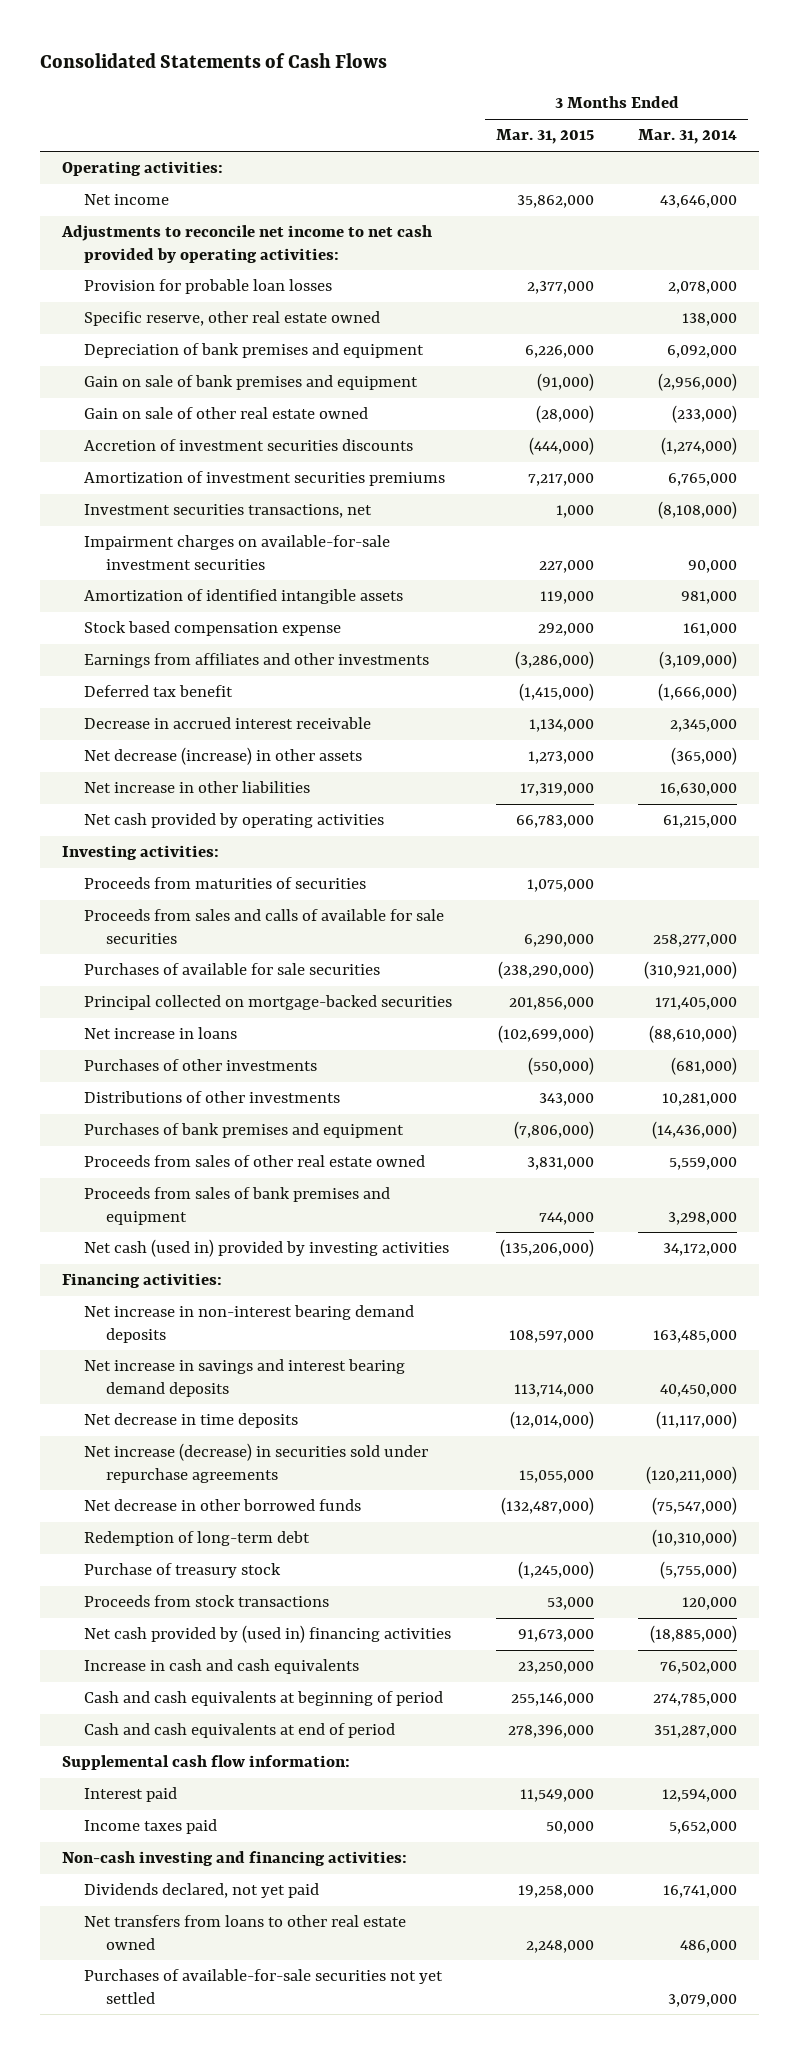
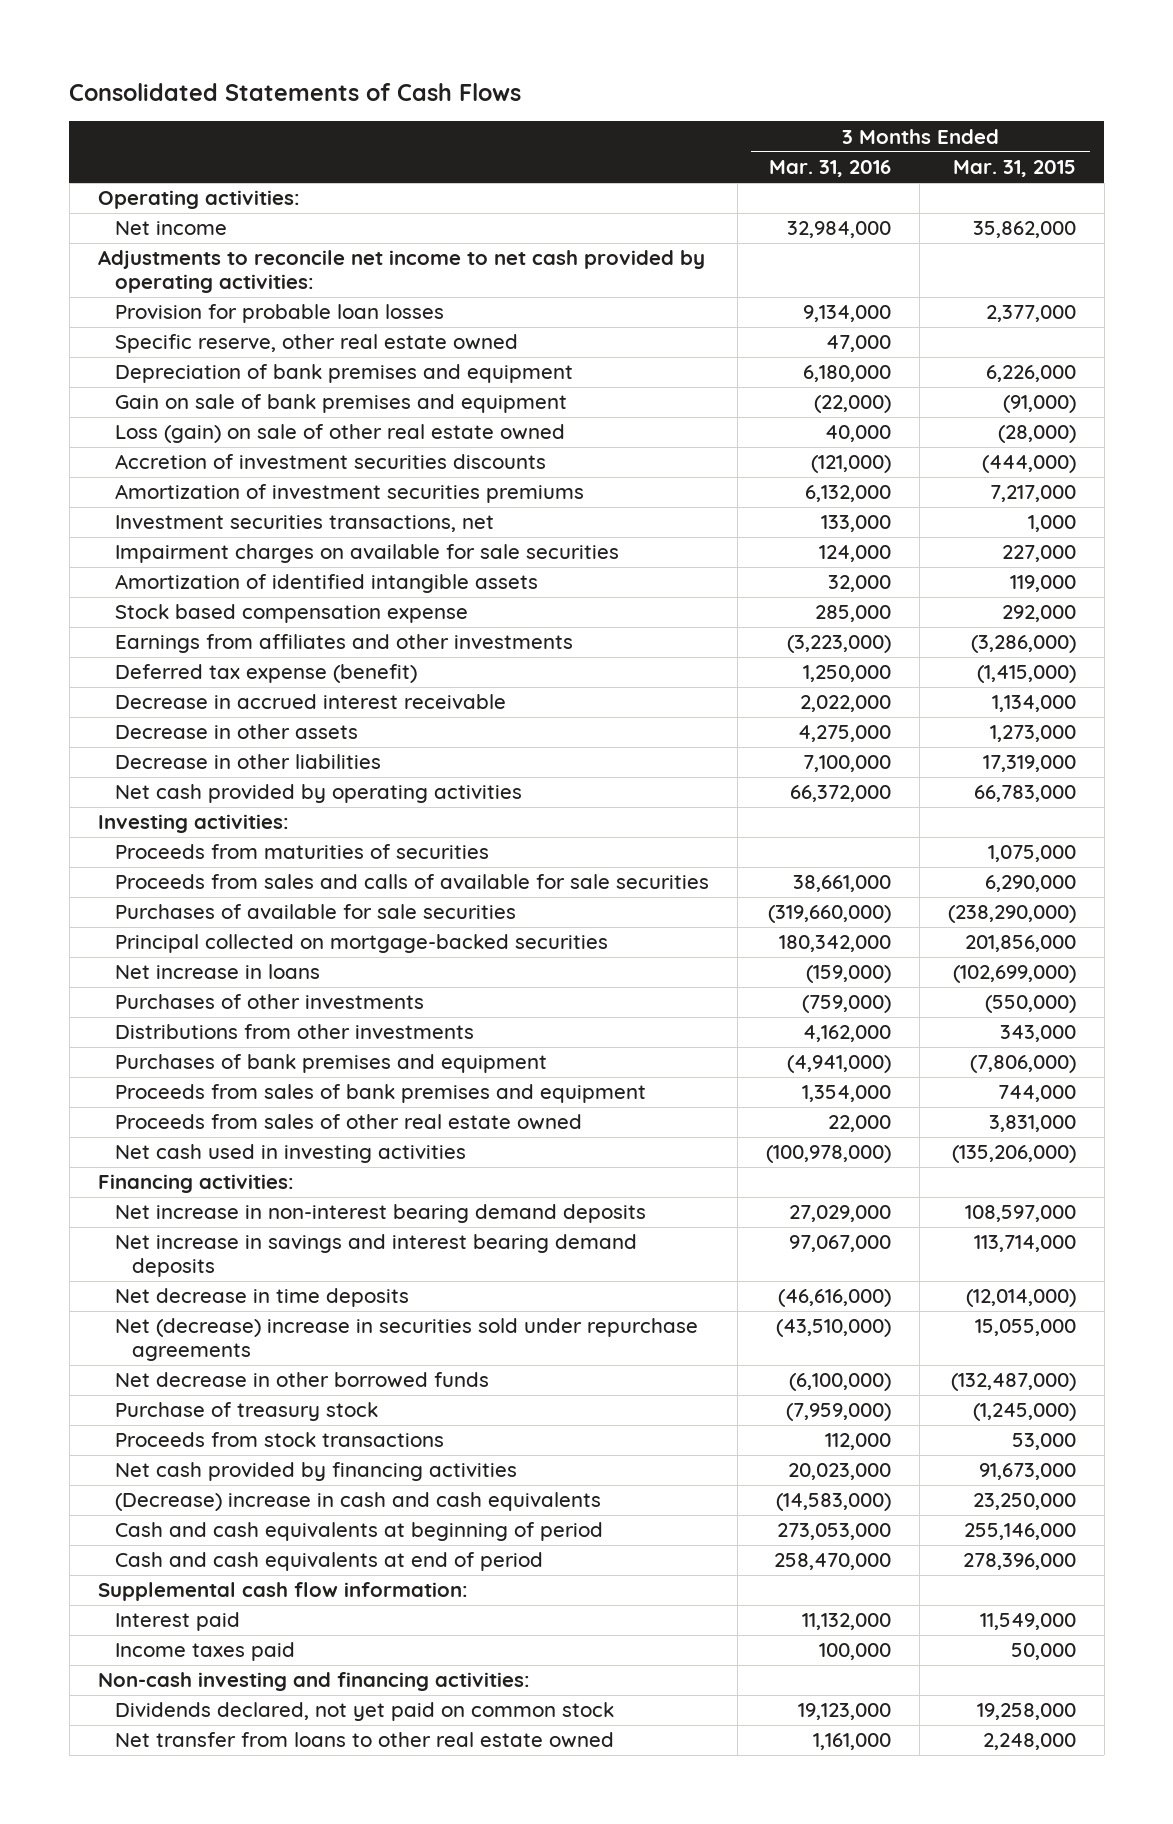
[638,129,738,145] Mar. 31, 2014 -> none
none -> [768,160,891,178] Mar. 31, 2016
[83,407,368,420] Gain on sale of other real estate owned -> [114,424,565,444] Loss (gain) on sale of other real estate owned
[83,535,390,570] Impairment charges on available-for-sale investment securities -> [114,544,619,564] Impairment charges on available for sale securities
[83,685,233,698] Deferred tax benefit -> [114,664,417,684] Deferred tax expense (benefit)
[83,747,362,766] Net decrease (increase) in other assets -> [114,724,358,740] Decrease in other assets
[83,781,310,794] Net increase in other liabilities -> [114,754,381,770] Decrease in other liabilities
[83,1091,340,1104] Distributions of other investments -> [114,1024,474,1040] Distributions from other investments
[83,1155,425,1168] Proceeds from sales of other real estate owned -> [114,1114,582,1131] Proceeds from sales of other real estate owned
[83,1239,449,1258] Net cash (used in) provided by investing activities -> [114,1144,466,1164] Net cash used in investing activities
[83,1443,428,1483] Net increase (decrease) in securities sold under repurchase agreements -> [114,1318,698,1362] Net (decrease) increase in securities sold under repurchase agreements
[83,1531,310,1547] Redemption of long-term debt -> none
[83,1625,451,1644] Net cash provided by (used in) financing activities -> [114,1462,517,1482] Net cash provided by financing activities
[83,1659,359,1675] Increase in cash and cash equivalents -> [114,1492,601,1512] (Decrease) increase in cash and cash equivalents
[83,1969,443,2004] Purchases of available-for-sale securities not yet settled -> none
[83,1883,319,1899] Dividends declared, not yet paid -> [114,1702,614,1722] Dividends declared, not yet paid on common stock
[83,1915,406,1950] Net transfers from loans to other real estate owned -> [114,1732,614,1749] Net transfer from loans to other real estate owned

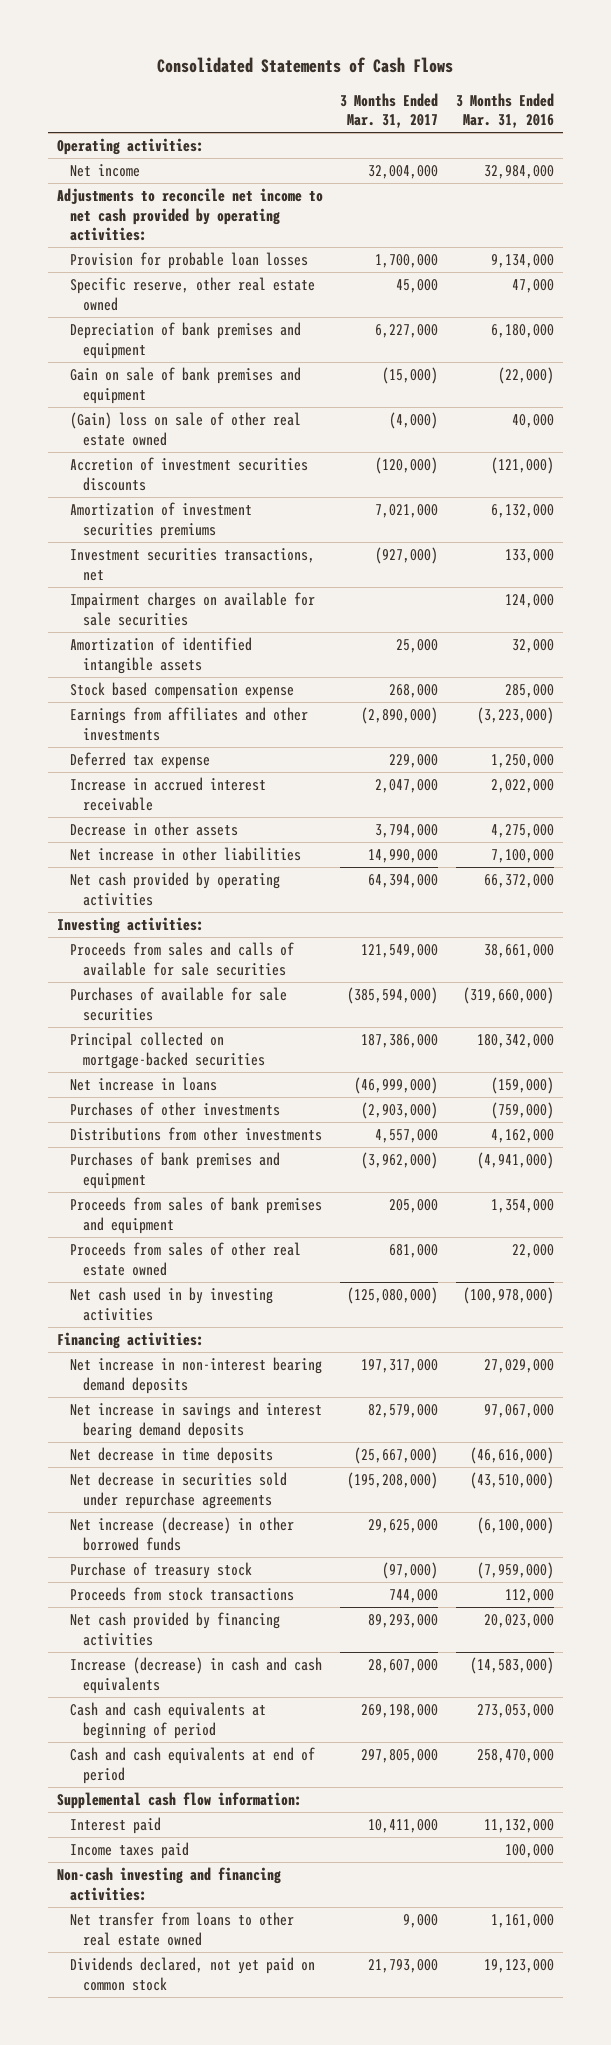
[952,160,1076,178] Mar. 31, 2015 -> none
none -> [340,92,439,129] 3 Months Ended Mar. 31, 2017
[114,424,565,444] Loss (gain) on sale of other real estate owned -> [69,412,301,446] (Gain) loss on sale of other real estate owned
[114,664,417,684] Deferred tax expense (benefit) -> [69,752,210,770] Deferred tax expense
[114,694,506,710] Decrease in accrued interest receivable -> [69,777,266,811] Increase in accrued interest receivable
[114,754,381,770] Decrease in other liabilities -> [69,847,301,862] Net increase in other liabilities
[114,844,489,860] Proceeds from maturities of securities -> none
[114,1144,466,1164] Net cash used in investing activities -> [69,1287,273,1321] Net cash used in by investing activities
[114,1318,698,1362] Net (decrease) increase in securities sold under repurchase agreements -> [69,1472,287,1509] Net decrease in securities sold under repurchase agreements
[114,1372,489,1389] Net decrease in other borrowed funds -> [69,1517,294,1551] Net increase (decrease) in other borrowed funds
[114,1492,601,1512] (Decrease) increase in cash and cash equivalents -> [69,1657,322,1694] Increase (decrease) in cash and cash equivalents
[114,1702,614,1722] Dividends declared, not yet paid on common stock -> [69,1957,315,1991] Dividends declared, not yet paid on common stock

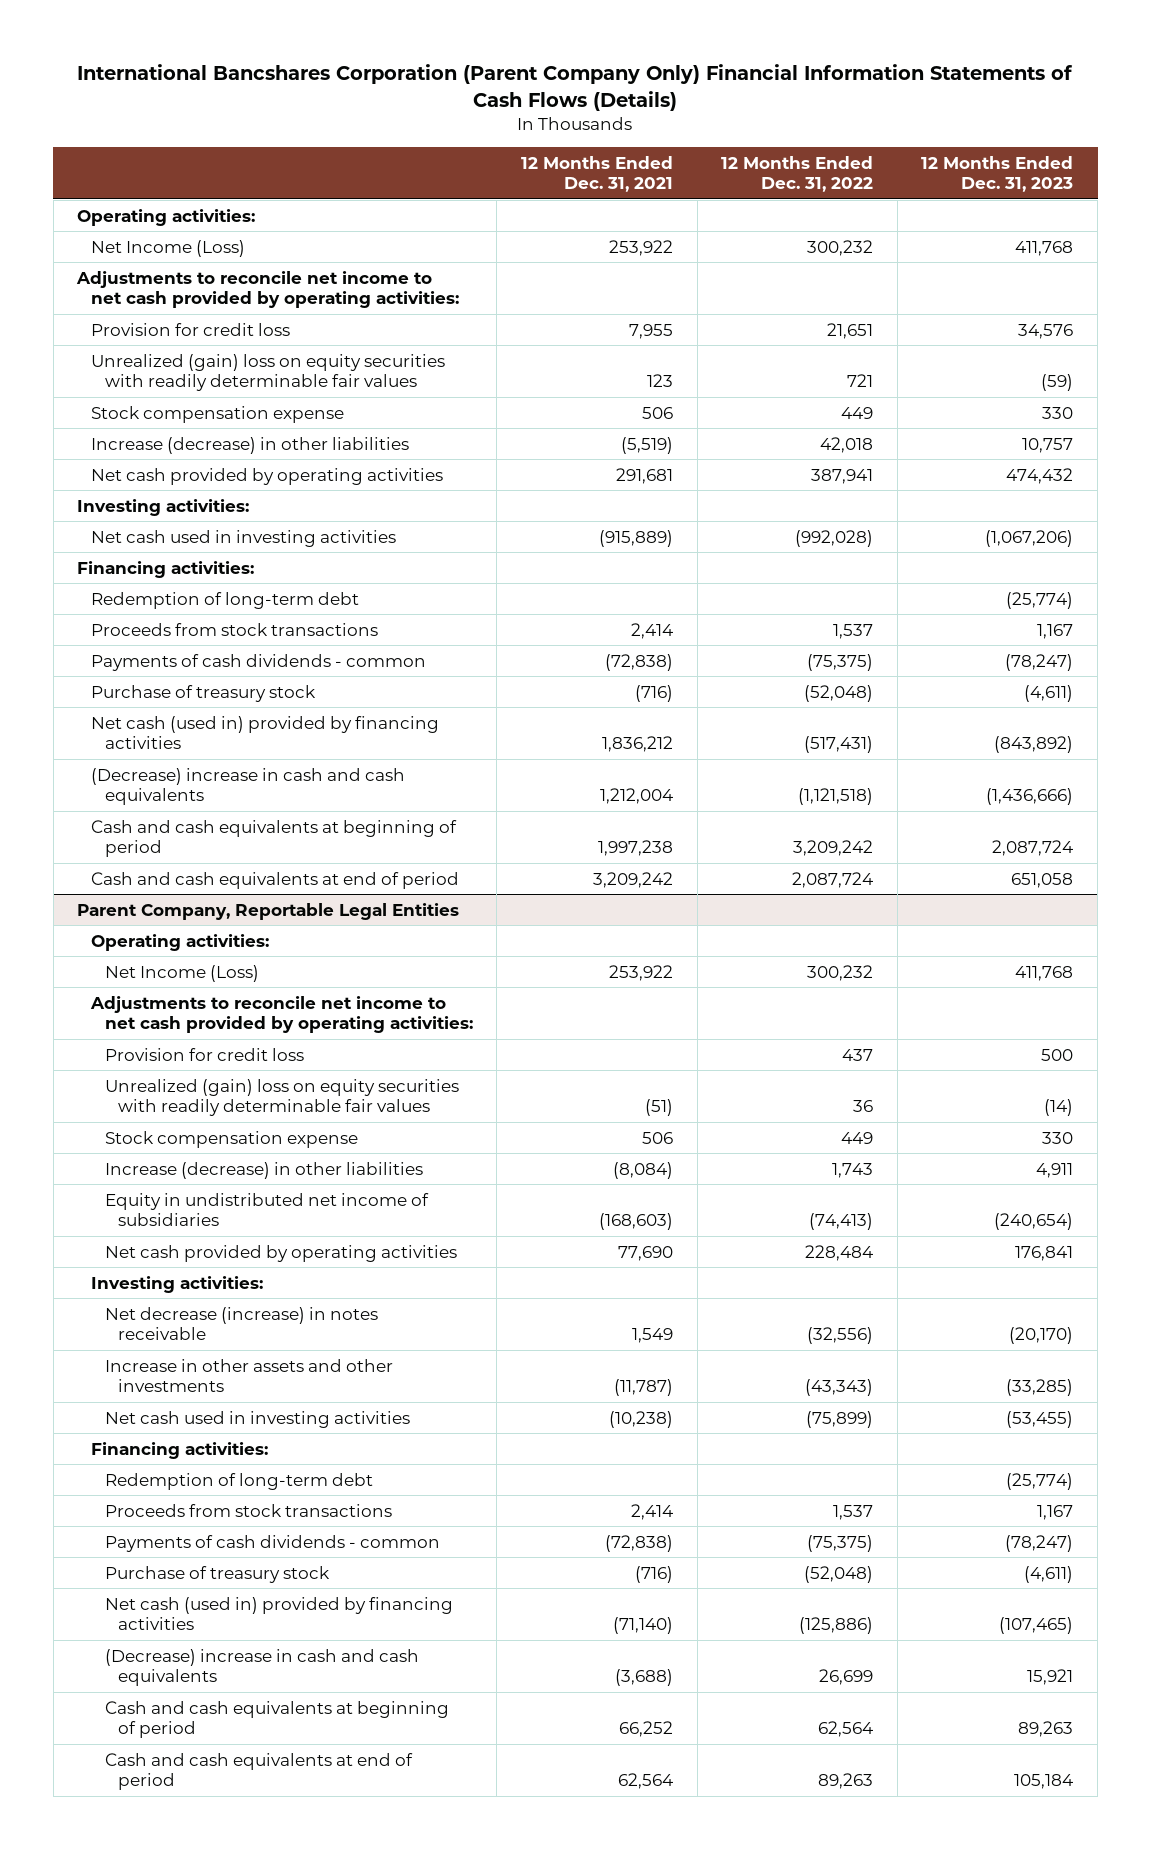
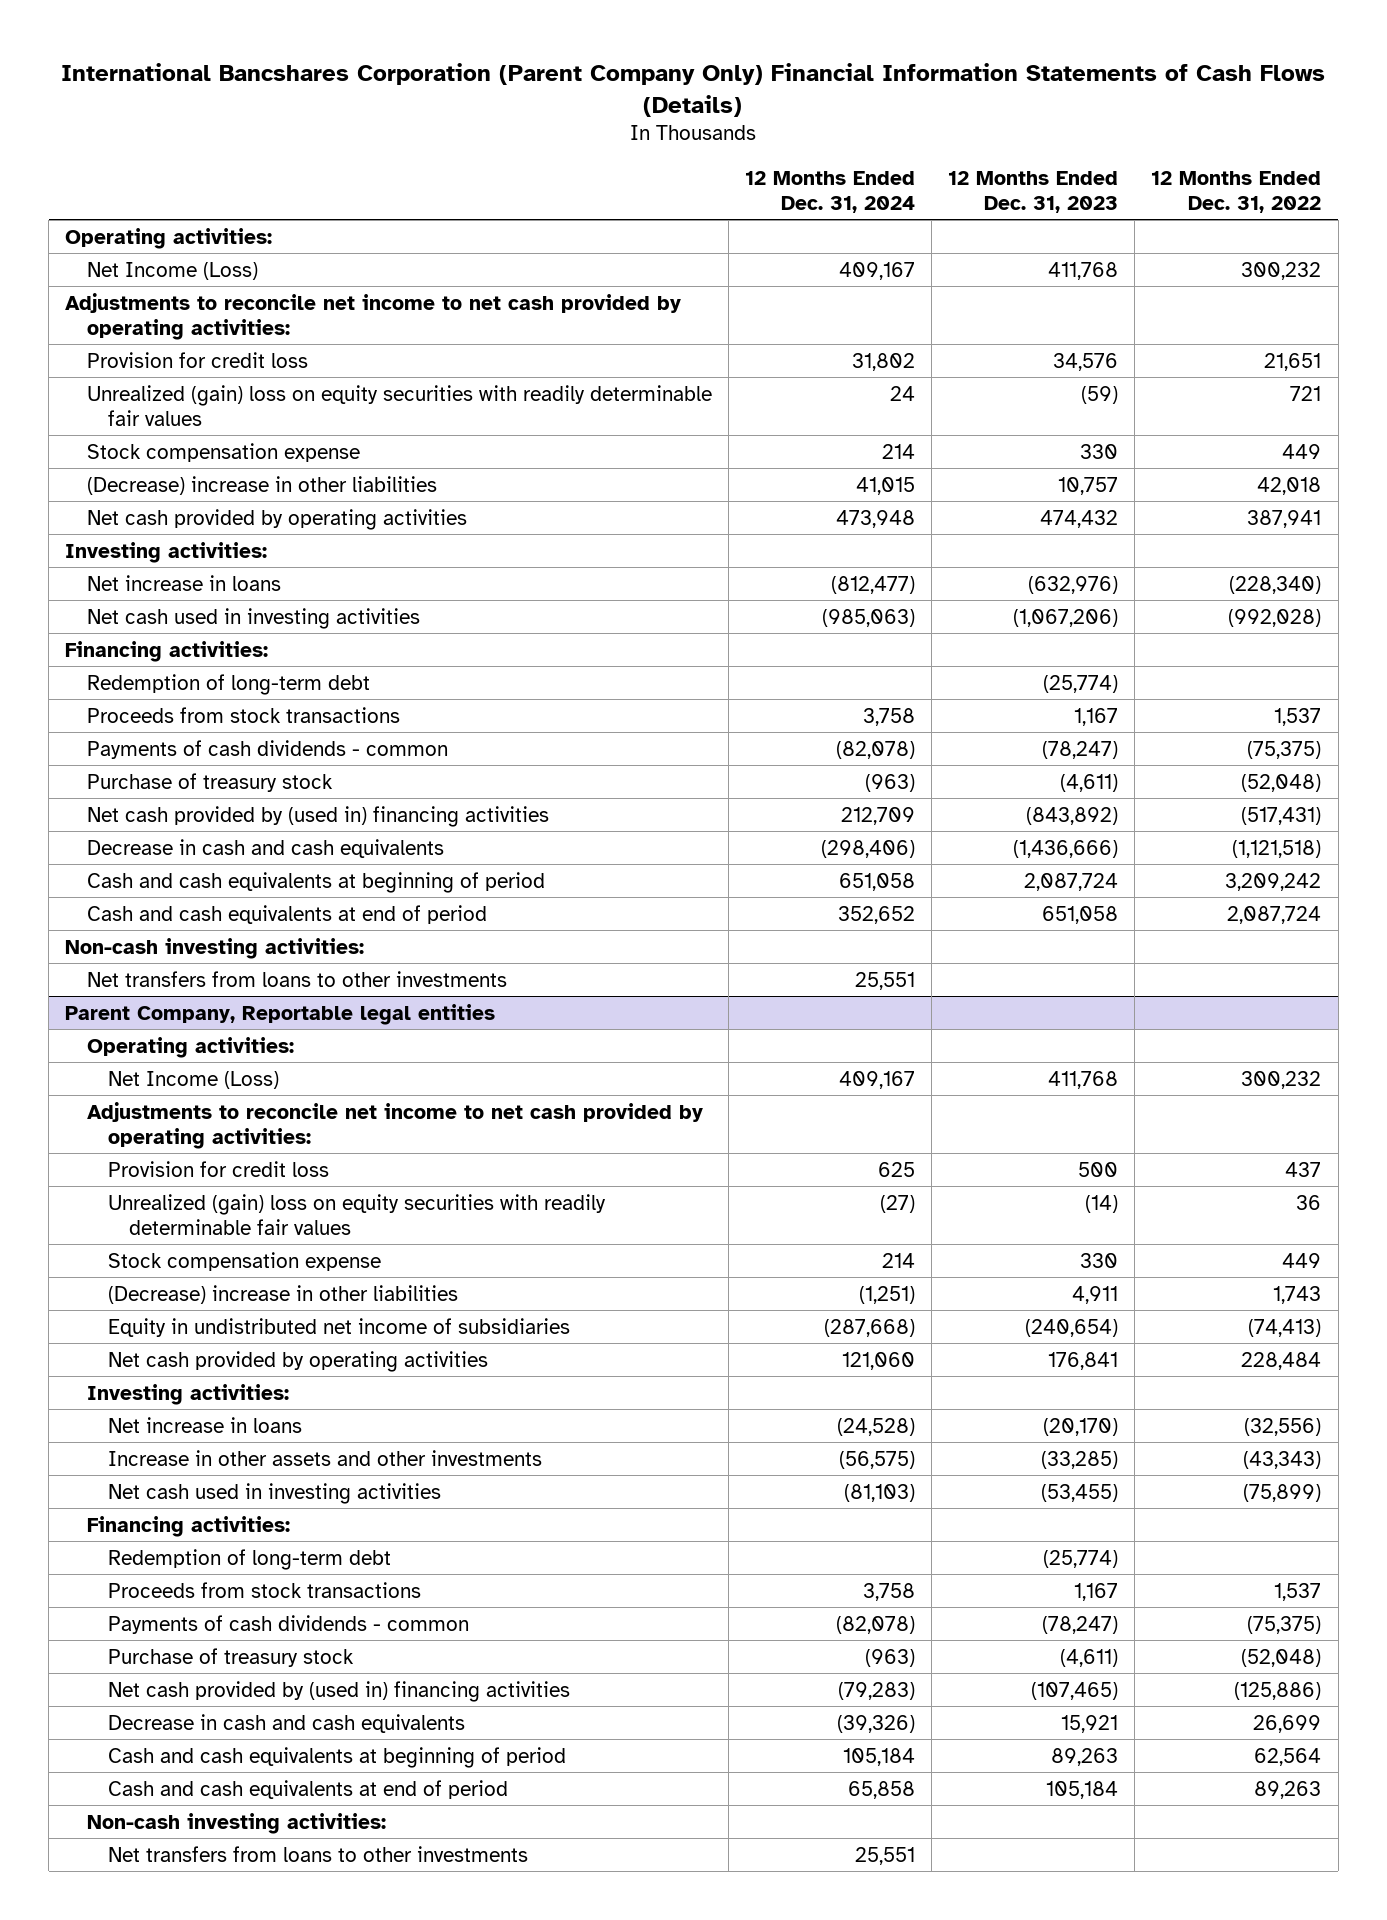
[520,155,673,192] 12 Months Ended Dec. 31, 2021 -> none
none -> [744,170,915,213] 12 Months Ended Dec. 31, 2024
[90,436,409,454] Increase (decrease) in other liabilities -> [86,475,437,495] (Decrease) increase in other liabilities
none -> [86,574,281,591] Net increase in loans
[90,715,439,749] Net cash (used in) provided by financing activities -> [86,805,549,827] Net cash provided by (used in) financing activities
[90,767,405,805] (Decrease) increase in cash and cash equivalents -> [86,838,444,858] Decrease in cash and cash equivalents
none -> [65,937,365,959] Non-cash investing activities:
none -> [86,970,507,987] Net transfers from loans to other investments
[77,902,460,920] Parent Company, Reportable Legal Entities -> [65,1003,496,1025] Parent Company, Reportable legal entities
[104,1161,423,1179] Increase (decrease) in other liabilities -> [107,1284,458,1304] (Decrease) increase in other liabilities
[104,1306,378,1340] Net decrease (increase) in notes receivable -> [107,1416,302,1433] Net increase in loans
[104,1596,453,1630] Net cash (used in) provided by financing activities -> [107,1680,570,1702] Net cash provided by (used in) financing activities
[104,1648,419,1686] (Decrease) increase in cash and cash equivalents -> [107,1713,465,1733] Decrease in cash and cash equivalents
none -> [86,1812,386,1834] Non-cash investing activities:
none -> [107,1845,528,1862] Net transfers from loans to other investments

